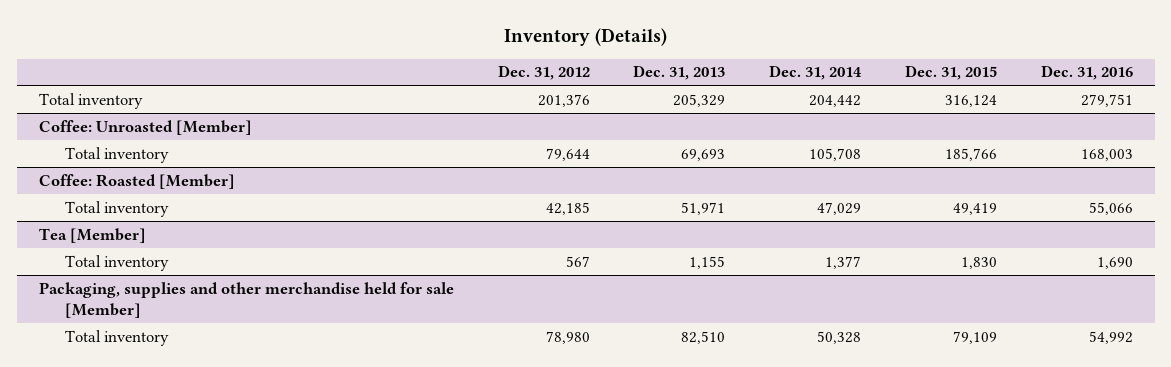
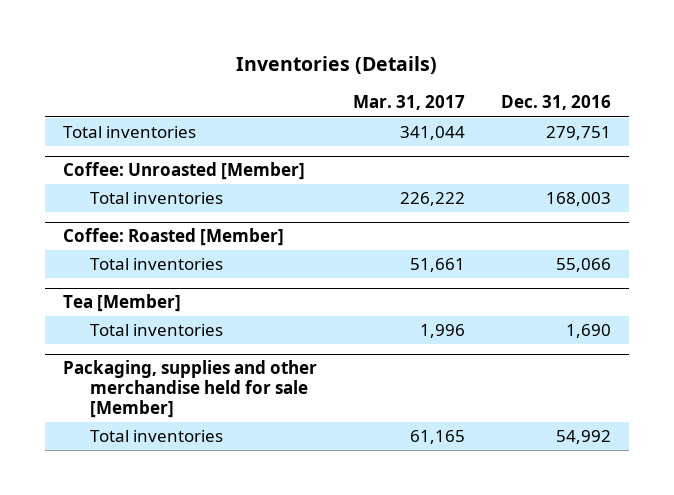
[503,28,667,47] Inventory (Details) -> [236,56,438,75] Inventories (Details)
[497,65,590,81] Dec. 31, 2012 -> none
[633,65,726,81] Dec. 31, 2013 -> none
[769,65,863,81] Dec. 31, 2014 -> none
[904,65,997,81] Dec. 31, 2015 -> none
none -> [353,95,466,111] Mar. 31, 2017
[38,92,143,109] Total inventory -> [63,126,197,139] Total inventories
[65,146,170,163] Total inventory -> [89,192,223,205] Total inventories
[65,200,170,217] Total inventory -> [89,258,223,271] Total inventories
[65,254,170,271] Total inventory -> [89,324,223,337] Total inventories
[65,329,170,346] Total inventory -> [89,430,223,443] Total inventories

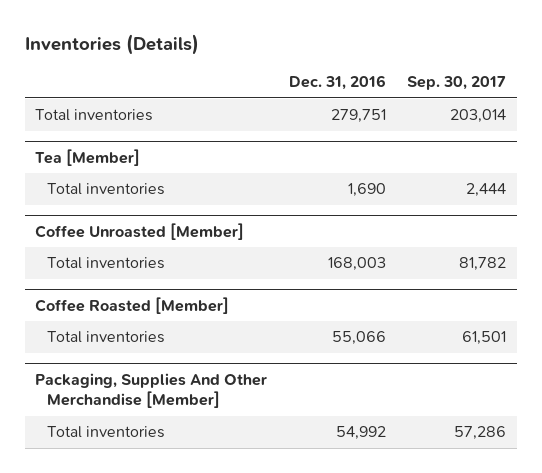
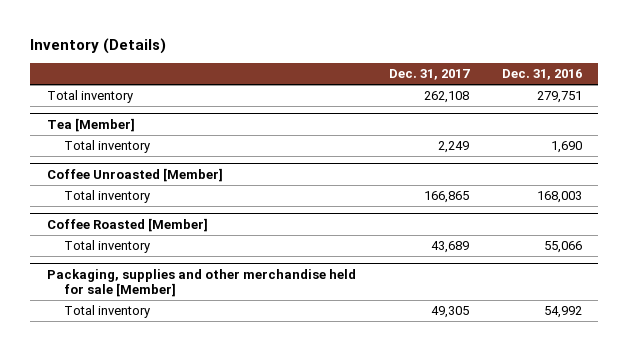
[24,33,199,55] Inventories (Details) -> [30,38,167,55] Inventory (Details)
[407,76,507,91] Sep. 30, 2017 -> none
none -> [388,69,470,81] Dec. 31, 2017
[35,109,154,122] Total inventories -> [46,90,133,104] Total inventory
[46,183,165,196] Total inventories -> [63,140,150,154] Total inventory
[46,257,165,270] Total inventories -> [63,190,150,204] Total inventory
[46,331,165,344] Total inventories -> [63,240,150,254] Total inventory
[35,372,268,409] Packaging, Supplies And Other Merchandise [Member] -> [46,268,356,298] Packaging, supplies and other merchandise held for sale [Member]
[46,426,165,439] Total inventories -> [63,305,150,319] Total inventory

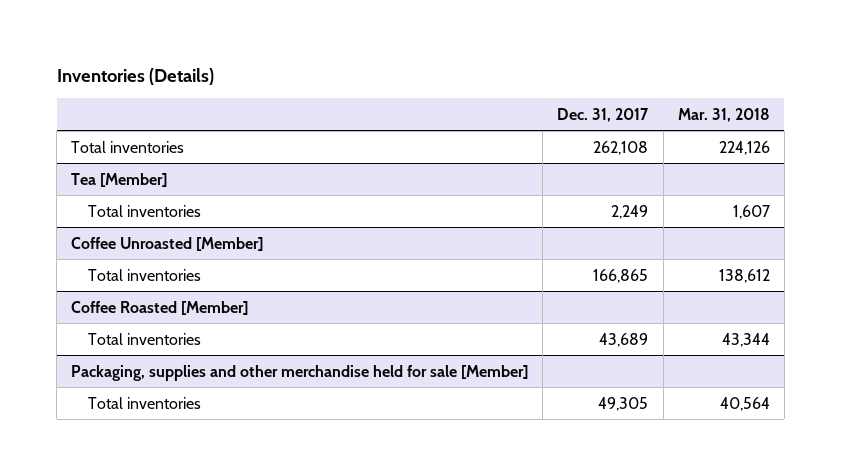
[30,38,167,55] Inventory (Details) -> [56,67,214,85] Inventories (Details)
[501,69,582,81] Dec. 31, 2016 -> none
none -> [677,107,770,122] Mar. 31, 2018
[46,90,133,104] Total inventory -> [71,140,185,153] Total inventories
[63,140,150,154] Total inventory -> [88,204,202,217] Total inventories
[63,190,150,204] Total inventory -> [88,268,202,281] Total inventories
[63,240,150,254] Total inventory -> [88,332,202,345] Total inventories
[63,305,150,319] Total inventory -> [88,396,202,409] Total inventories

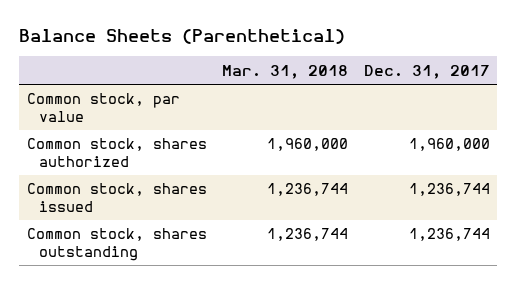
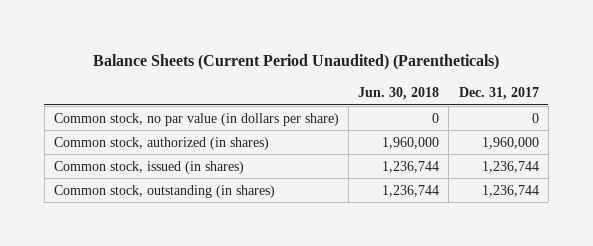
[19,28,346,44] Balance Sheets (Parenthetical) -> [93,54,500,71] Balance Sheets (Current Period Unaudited) (Parentheticals)
[222,64,349,79] Mar. 31, 2018 -> none
none -> [358,86,440,100] Jun. 30, 2018
[26,93,180,122] Common stock, par value -> none
none -> [53,112,339,126] Common stock, no par value (in dollars per share)
[26,138,207,167] Common stock, shares authorized -> [53,136,269,150] Common stock, authorized (in shares)
[26,183,207,212] Common stock, shares issued -> [53,160,244,174] Common stock, issued (in shares)
[26,228,207,261] Common stock, shares outstanding -> [53,184,275,198] Common stock, outstanding (in shares)

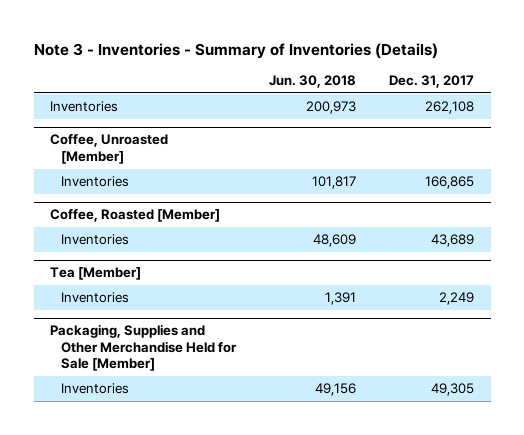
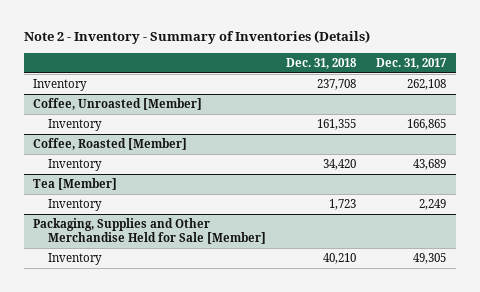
[33,42,438,59] Note 3 - Inventories - Summary of Inventories (Details) -> [23,30,370,45] Note 2 - Inventory - Summary of Inventories (Details)
[268,75,356,89] Jun. 30, 2018 -> none
none -> [286,57,358,69] Dec. 31, 2018
[50,101,119,113] Inventories -> [33,79,88,92] Inventory
[60,176,129,188] Inventories -> [48,119,103,132] Inventory
[60,234,129,246] Inventories -> [48,159,103,172] Inventory
[60,292,129,304] Inventories -> [48,199,103,212] Inventory
[60,383,129,395] Inventories -> [48,253,103,266] Inventory

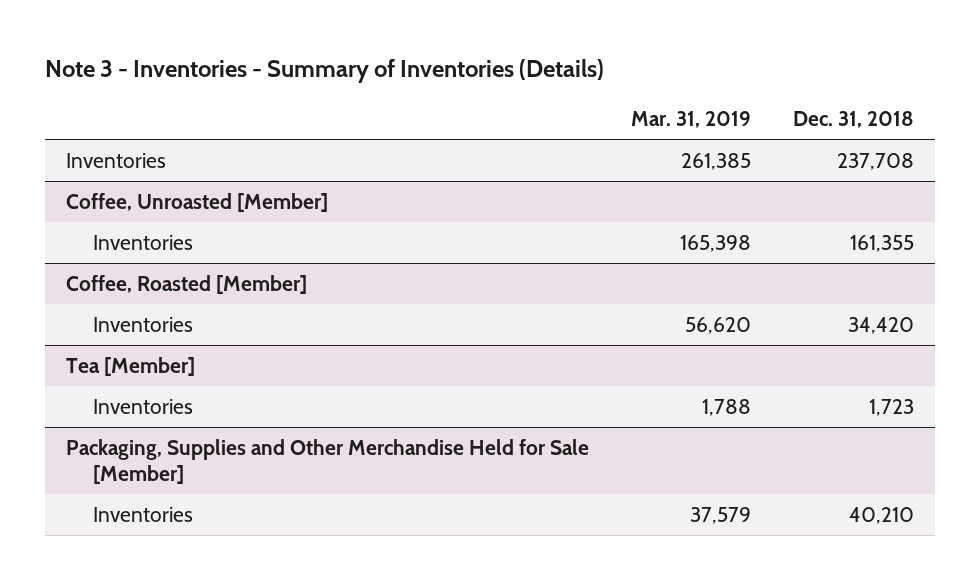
[23,30,370,45] Note 2 - Inventory - Summary of Inventories (Details) -> [44,59,604,84] Note 3 - Inventories - Summary of Inventories (Details)
[376,57,448,69] Dec. 31, 2017 -> none
none -> [630,110,751,128] Mar. 31, 2019
[33,79,88,92] Inventory -> [65,152,166,168] Inventories
[48,119,103,132] Inventory -> [92,234,193,250] Inventories
[48,159,103,172] Inventory -> [92,316,193,332] Inventories
[48,199,103,212] Inventory -> [92,398,193,414] Inventories
[48,253,103,266] Inventory -> [92,506,193,522] Inventories

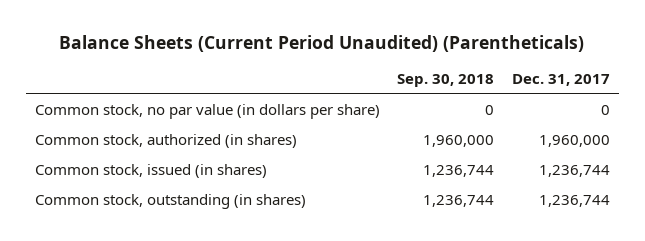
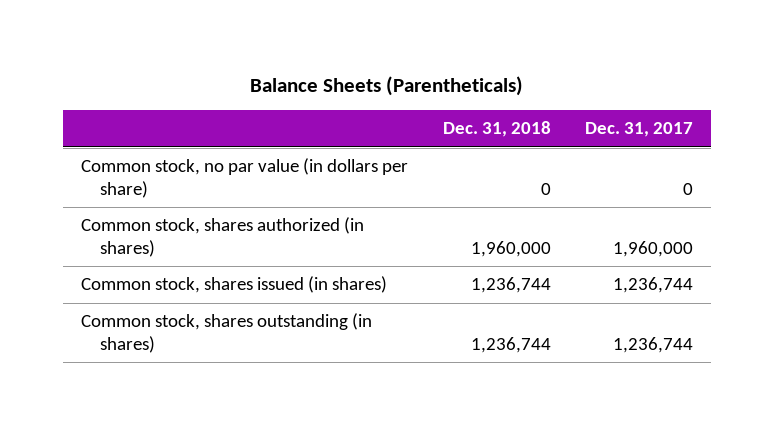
[59,34,585,52] Balance Sheets (Current Period Unaudited) (Parentheticals) -> [250,75,524,96] Balance Sheets (Parentheticals)
[397,74,495,88] Sep. 30, 2018 -> none
none -> [442,121,551,138] Dec. 31, 2018
[34,134,297,149] Common stock, authorized (in shares) -> [80,217,364,257] Common stock, shares authorized (in shares)
[34,164,267,179] Common stock, issued (in shares) -> [80,276,387,294] Common stock, shares issued (in shares)
[34,194,306,210] Common stock, outstanding (in shares) -> [80,313,372,353] Common stock, shares outstanding (in shares)

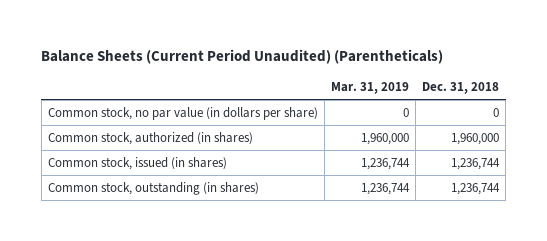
[250,75,524,96] Balance Sheets (Parentheticals) -> [41,49,444,65] Balance Sheets (Current Period Unaudited) (Parentheticals)
[585,122,694,138] Dec. 31, 2017 -> none
none -> [331,81,410,94] Mar. 31, 2019
[80,217,364,257] Common stock, shares authorized (in shares) -> [47,131,253,145] Common stock, authorized (in shares)
[80,276,387,294] Common stock, shares issued (in shares) -> [47,156,227,170] Common stock, issued (in shares)
[80,313,372,353] Common stock, shares outstanding (in shares) -> [47,181,259,195] Common stock, outstanding (in shares)

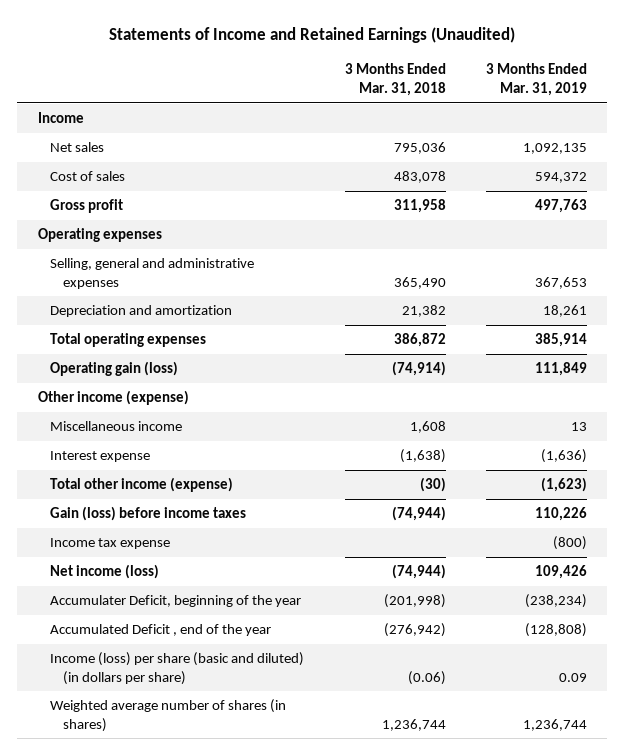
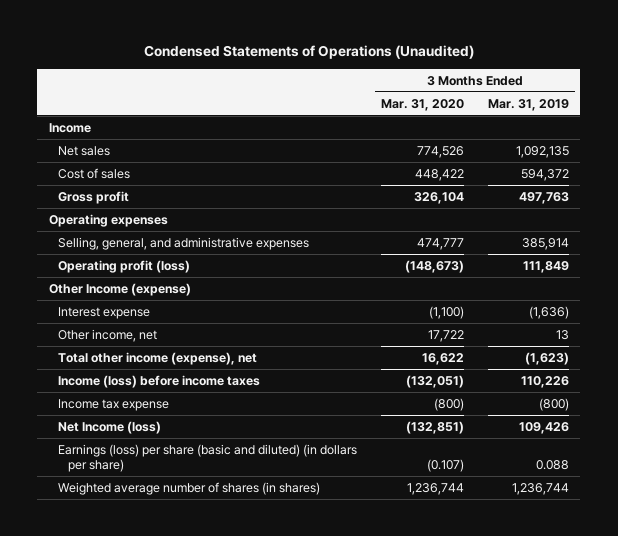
[109,27,516,44] Statements of Income and Retained Earnings (Unaudited) -> [143,45,474,60] Condensed Statements of Operations (Unaudited)
[344,63,446,96] 3 Months Ended Mar. 31, 2018 -> none
none -> [380,98,464,111] Mar. 31, 2020
[50,305,233,318] Depreciation and amortization -> none
[50,333,207,348] Total operating expenses -> none
[50,421,183,432] Miscellaneous income -> none
[50,258,255,289] Selling, general and administrative expenses -> [58,236,310,250] Selling, general, and administrative expenses
[534,276,587,289] 367,653 -> [521,237,569,250] 385,914
[50,361,179,377] Operating gain (loss) -> [58,259,191,273] Operating profit (loss)
[37,390,189,406] Other income (expense) -> [49,282,192,296] Other Income (expense)
none -> [58,328,158,342] Other income, net
[50,477,234,493] Total other income (expense) -> [58,351,258,365] Total other income (expense), net
[50,506,247,522] Gain (loss) before income taxes -> [58,374,261,388] Income (loss) before income taxes
[50,595,302,608] Accumulater Deficit, beginning of the year -> none
[50,624,272,637] Accumulated Deficit , end of the year -> none
[50,564,160,580] Net income (loss) -> [58,420,162,434] Net Income (loss)
[50,652,305,685] Income (loss) per share (basic and diluted) (in dollars per share) -> [58,443,358,472] Earnings (loss) per share (basic and diluted) (in dollars per share)
[558,672,587,682] 0.09 -> [535,459,569,470] 0.088

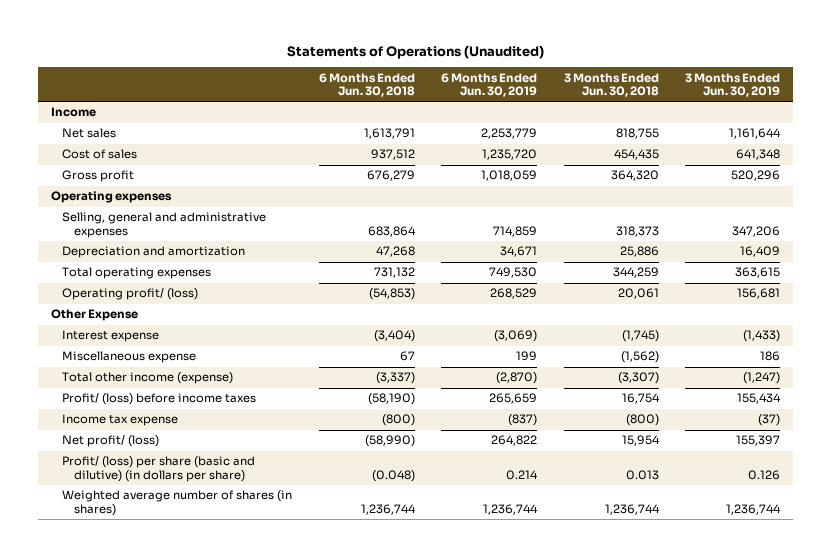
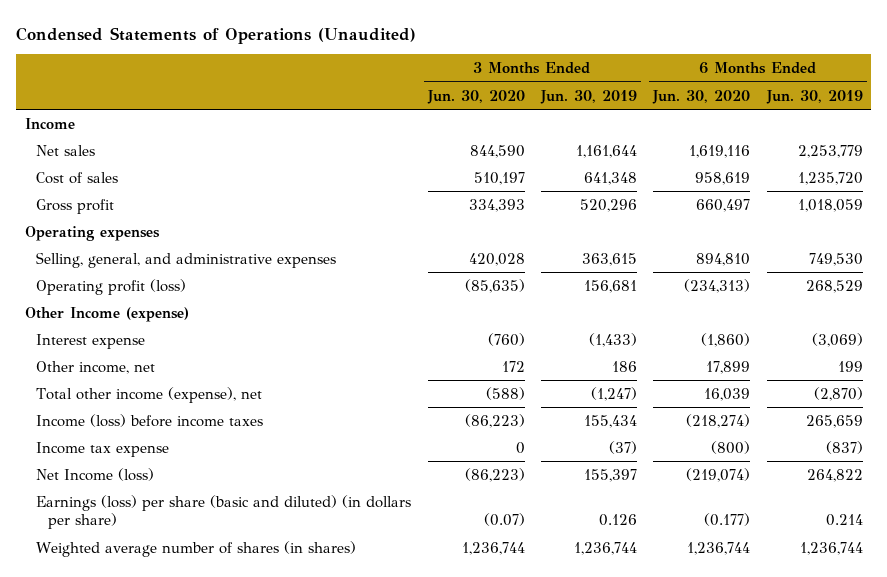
[286,44,544,59] Statements of Operations (Unaudited) -> [16,26,417,44] Condensed Statements of Operations (Unaudited)
[318,72,415,97] 6 Months Ended Jun. 30, 2018 -> none
[563,72,659,97] 3 Months Ended Jun. 30, 2018 -> none
none -> [426,89,525,104] Jun. 30, 2020
none -> [652,89,751,104] Jun. 30, 2020
[62,246,246,259] Depreciation and amortization -> none
[62,267,212,280] Total operating expenses -> none
[62,212,267,238] Selling, general and administrative expenses -> [36,251,337,268] Selling, general, and administrative expenses
[493,225,538,237] 714,859 -> [808,252,863,266] 749,530
[732,225,781,237] 347,206 -> [582,252,638,266] 363,615
[62,288,199,301] Operating profit/ (loss) -> [36,278,187,295] Operating profit (loss)
[51,309,139,322] Other Expense -> [24,306,189,322] Other Income (expense)
[62,351,197,364] Miscellaneous expense -> [36,360,156,374] Other income, net
[62,372,234,385] Total other income (expense) -> [36,386,263,403] Total other income (expense), net
[62,393,257,406] Profit/ (loss) before income taxes -> [36,413,264,427] Income (loss) before income taxes
[62,435,160,448] Net profit/ (loss) -> [36,467,155,481] Net Income (loss)
[62,456,256,482] Profit/ (loss) per share (basic and dilutive) (in dollars per share) -> [36,494,412,530] Earnings (loss) per share (basic and diluted) (in dollars per share)

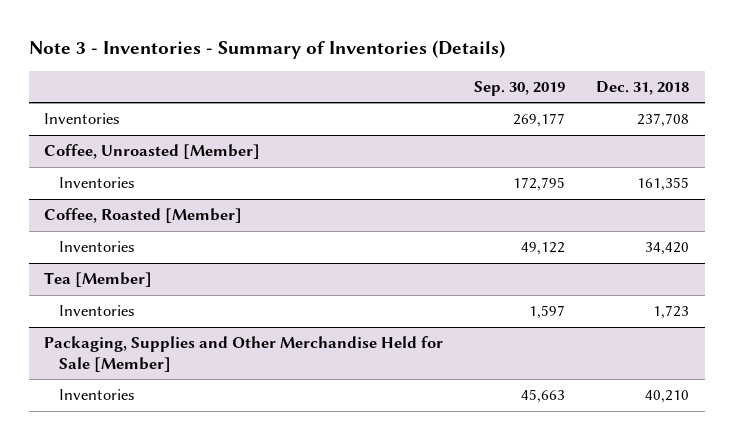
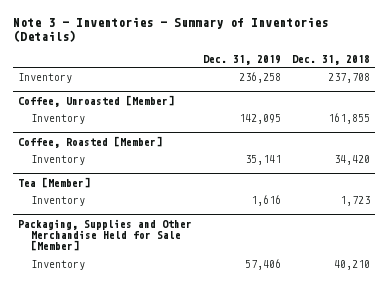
[474,80,566,96] Sep. 30, 2019 -> none
none -> [203,54,282,65] Dec. 31, 2019
[44,113,121,125] Inventories -> [18,73,73,84] Inventory
[59,177,136,189] Inventories -> none
none -> [30,114,85,125] Inventory
[59,241,136,253] Inventories -> [30,155,85,166] Inventory
[59,305,136,317] Inventories -> [30,196,85,207] Inventory
[59,389,136,401] Inventories -> [30,260,85,271] Inventory

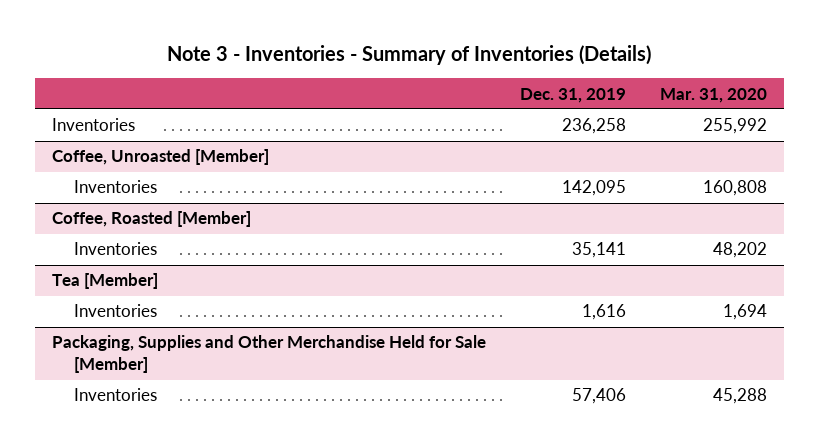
[291,54,370,65] Dec. 31, 2018 -> none
none -> [659,87,767,103] Mar. 31, 2020
[18,73,73,84] Inventory -> [51,118,135,132] Inventories
[30,114,85,125] Inventory -> [73,180,157,194] Inventories
[30,155,85,166] Inventory -> [73,242,157,256] Inventories
[30,196,85,207] Inventory -> [73,304,157,318] Inventories
[30,260,85,271] Inventory -> [73,388,157,402] Inventories

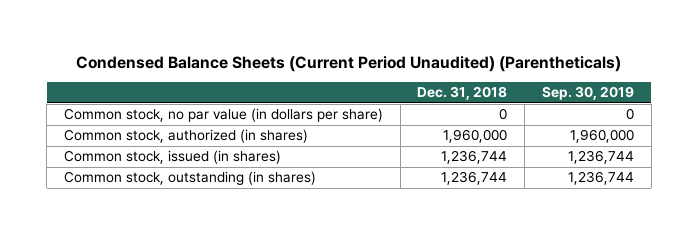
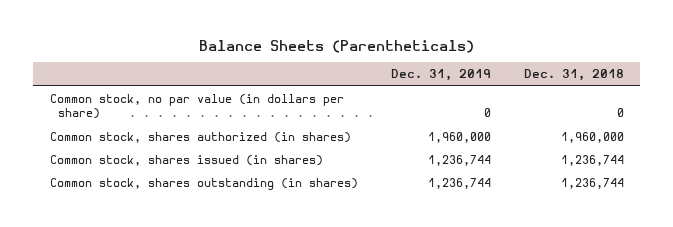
[75,56,621,73] Condensed Balance Sheets (Current Period Unaudited) (Parentheticals) -> [198,39,474,53] Balance Sheets (Parentheticals)
[541,86,634,101] Sep. 30, 2019 -> none
none -> [390,69,491,82] Dec. 31, 2019
[64,129,309,144] Common stock, authorized (in shares) -> [49,131,351,143] Common stock, shares authorized (in shares)
[64,150,282,165] Common stock, issued (in shares) -> [49,154,323,166] Common stock, shares issued (in shares)
[64,171,317,186] Common stock, outstanding (in shares) -> [49,177,358,190] Common stock, shares outstanding (in shares)

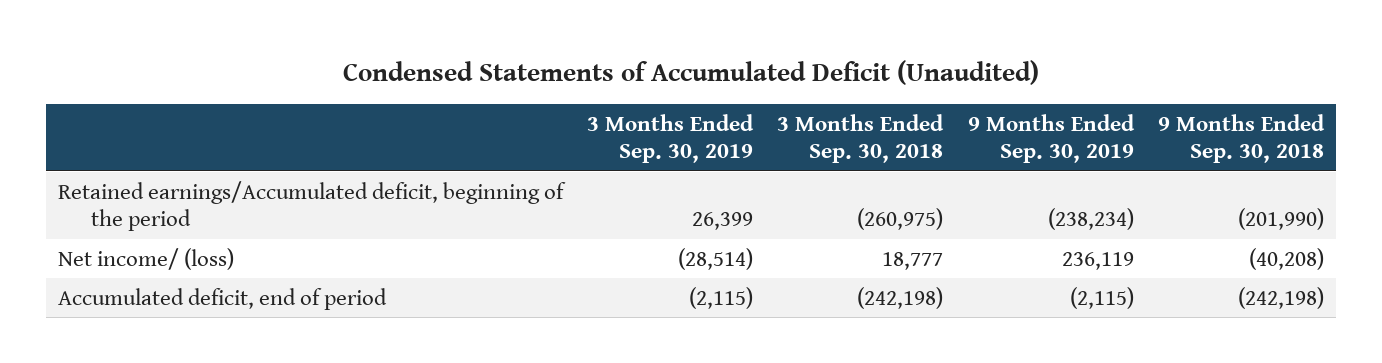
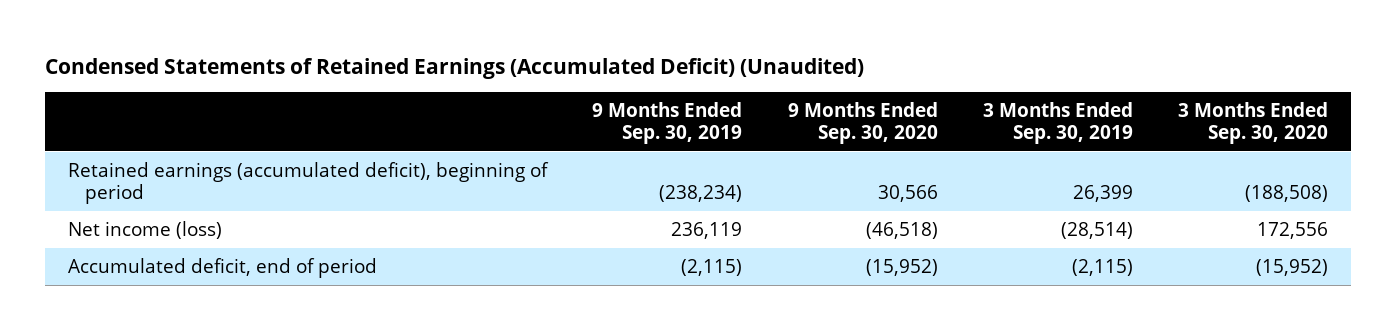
[342,60,1039,86] Condensed Statements of Accumulated Deficit (Unaudited) -> [44,57,864,79] Condensed Statements of Retained Earnings (Accumulated Deficit) (Unaudited)
[777,113,945,164] 3 Months Ended Sep. 30, 2018 -> none
[1158,113,1326,164] 9 Months Ended Sep. 30, 2018 -> none
none -> [787,101,938,144] 9 Months Ended Sep. 30, 2020
none -> [1178,101,1329,144] 3 Months Ended Sep. 30, 2020
[57,180,566,232] Retained earnings/Accumulated deficit, beginning of the period -> [67,161,549,204] Retained earnings (accumulated deficit), beginning of period
[57,247,234,270] Net income/ (loss) -> [67,220,222,239] Net income (loss)

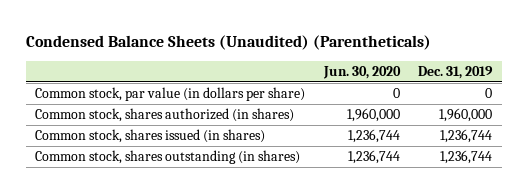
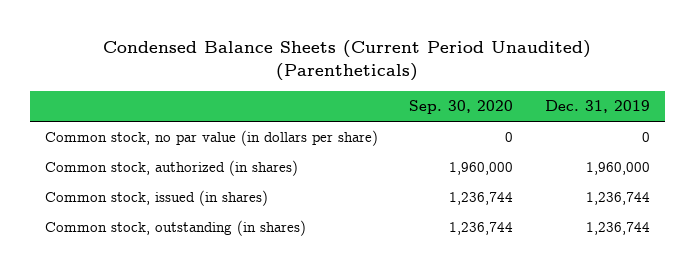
[25,34,431,50] Condensed Balance Sheets (Unaudited) (Parentheticals) -> [103,39,592,82] Condensed Balance Sheets (Current Period Unaudited) (Parentheticals)
[322,65,401,79] Jun. 30, 2020 -> none
none -> [409,100,514,115] Sep. 30, 2020
[35,87,306,102] Common stock, par value (in dollars per share) -> [45,130,379,147] Common stock, no par value (in dollars per share)
[35,108,295,123] Common stock, shares authorized (in shares) -> [45,160,299,177] Common stock, authorized (in shares)
[35,129,266,144] Common stock, shares issued (in shares) -> [45,190,269,207] Common stock, issued (in shares)
[35,150,301,165] Common stock, shares outstanding (in shares) -> [45,220,307,237] Common stock, outstanding (in shares)

